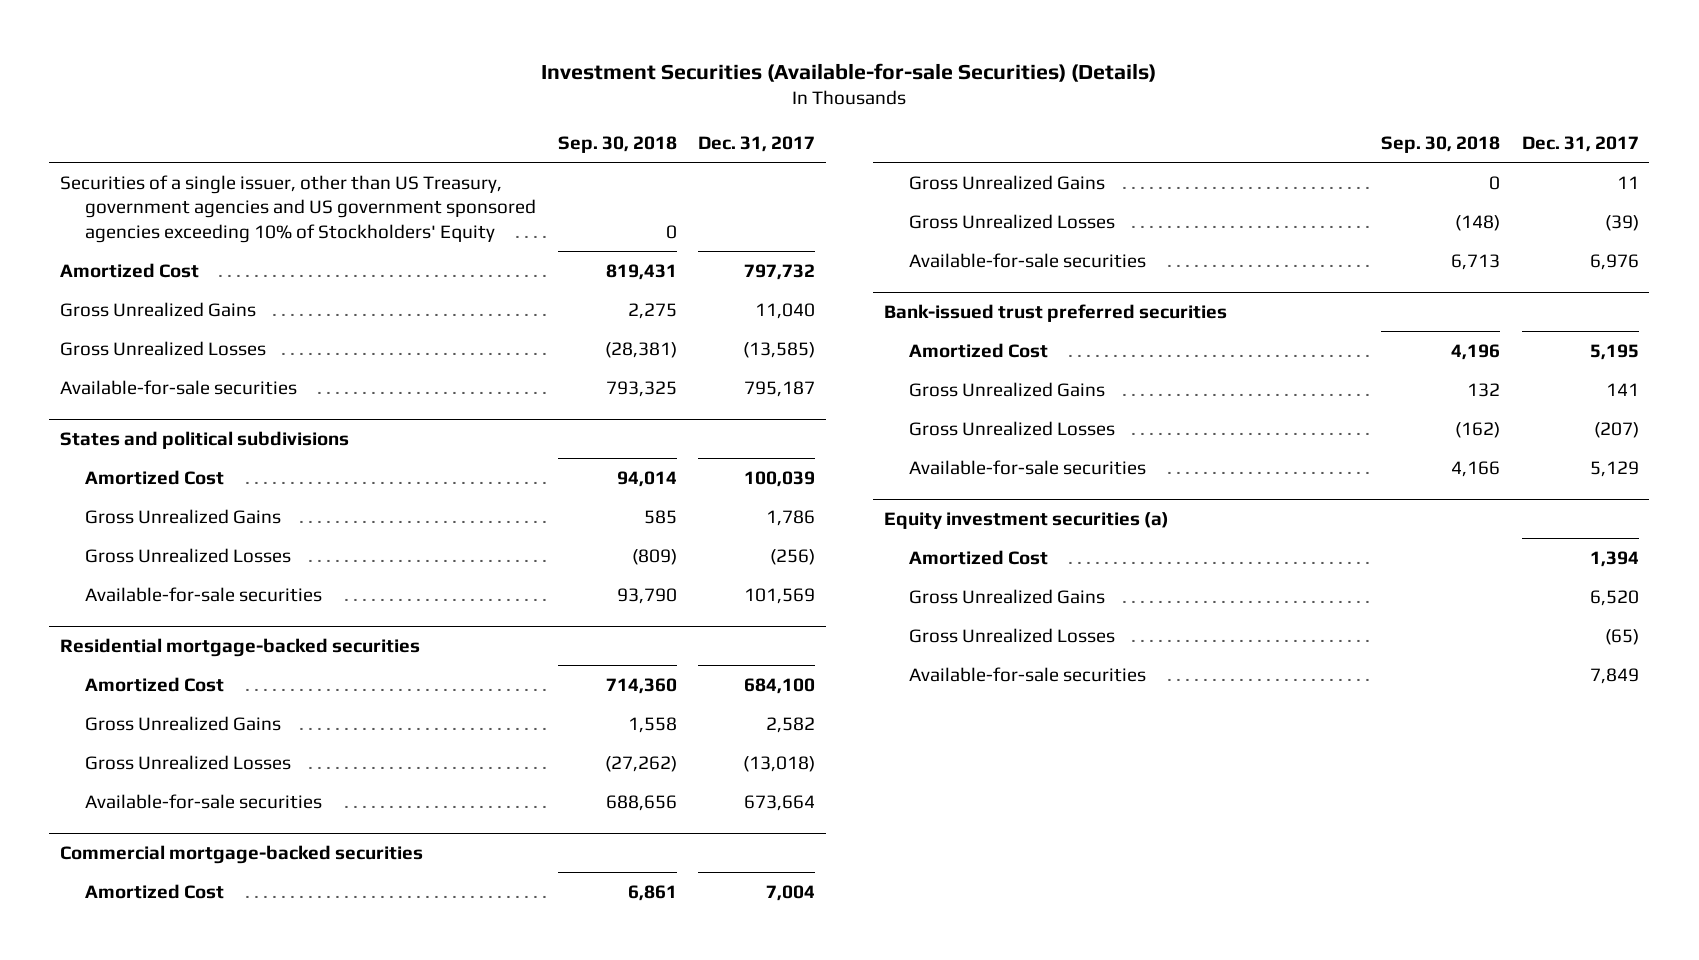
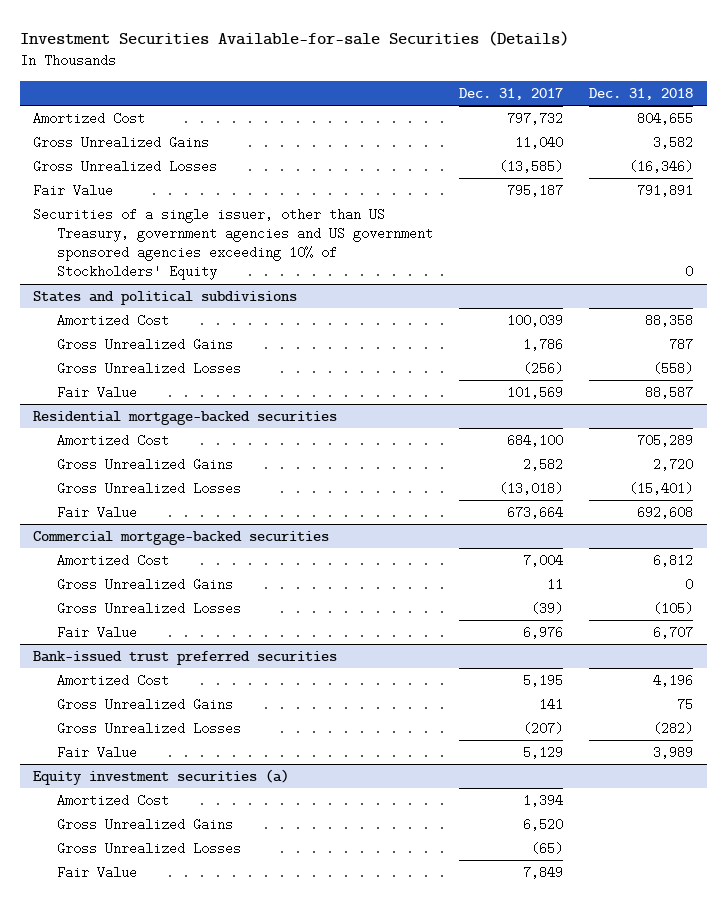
[541,62,1157,82] Investment Securities (Available-for-sale Securities) (Details) -> [19,31,569,47] Investment Securities Available-for-sale Securities (Details)
[557,135,677,153] Sep. 30, 2018 -> none
none -> [589,87,694,100] Dec. 31, 2018
[60,379,298,395] Available-for-sale securities -> [32,183,113,197] Fair Value
[60,174,537,243] Securities of a single issuer, other than US Treasury, government agencies and US government sponsored agencies exceeding 10% of Stockholders' Equity -> [32,207,433,281] Securities of a single issuer, other than US Treasury, government agencies and US government sponsored agencies exceeding 10% of Stockholders' Equity
[85,586,323,602] Available-for-sale securities -> [56,385,137,399] Fair Value
[85,793,323,809] Available-for-sale securities -> [56,505,137,519] Fair Value
[908,252,1146,268] Available-for-sale securities -> [56,625,137,639] Fair Value
[908,459,1146,475] Available-for-sale securities -> [56,745,137,759] Fair Value
[908,666,1146,682] Available-for-sale securities -> [56,865,137,879] Fair Value

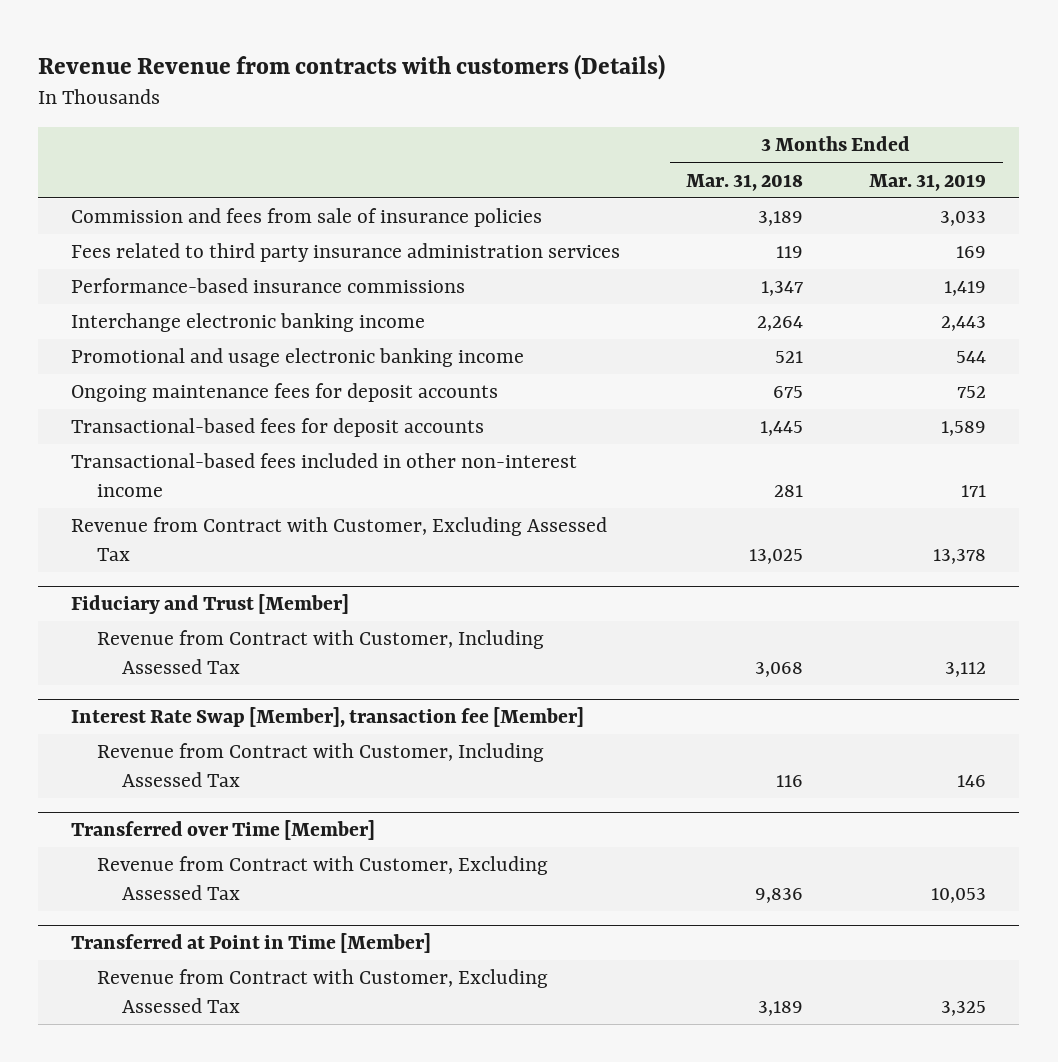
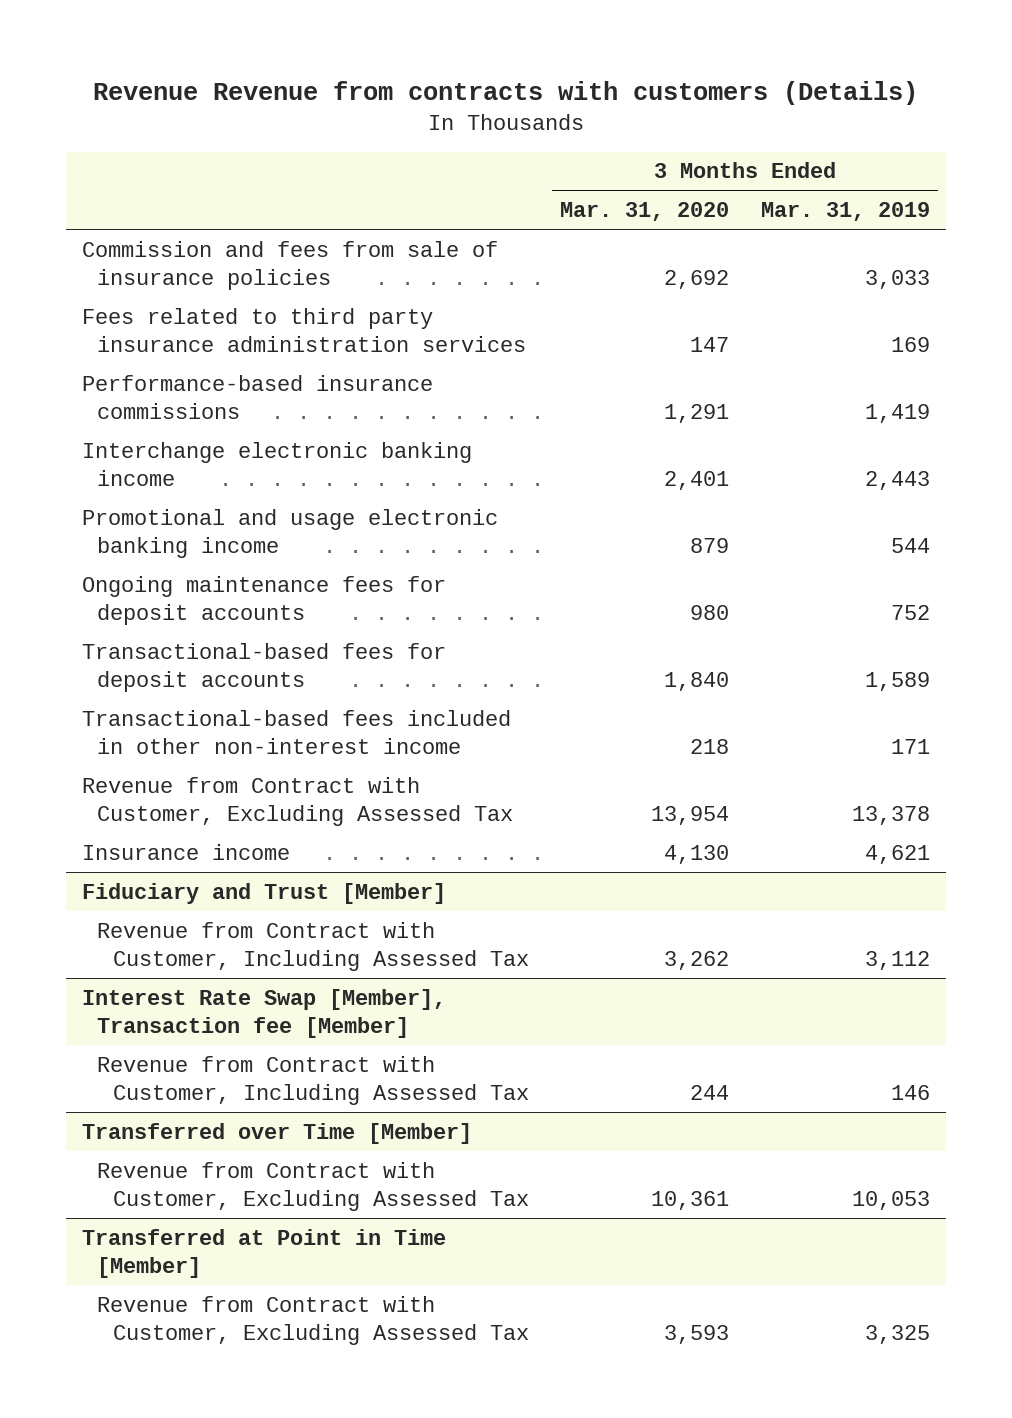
[686,173,804,191] Mar. 31, 2018 -> none
none -> [560,202,730,222] Mar. 31, 2020
none -> [81,843,290,860] Insurance income
[71,707,585,728] Interest Rate Swap [Member], transaction fee [Member] -> [81,988,446,1039] Interest Rate Swap [Member], Transaction fee [Member]

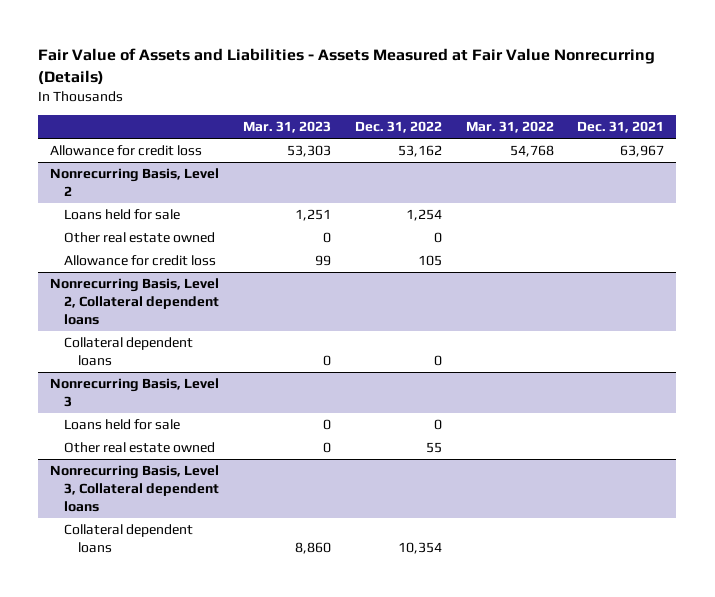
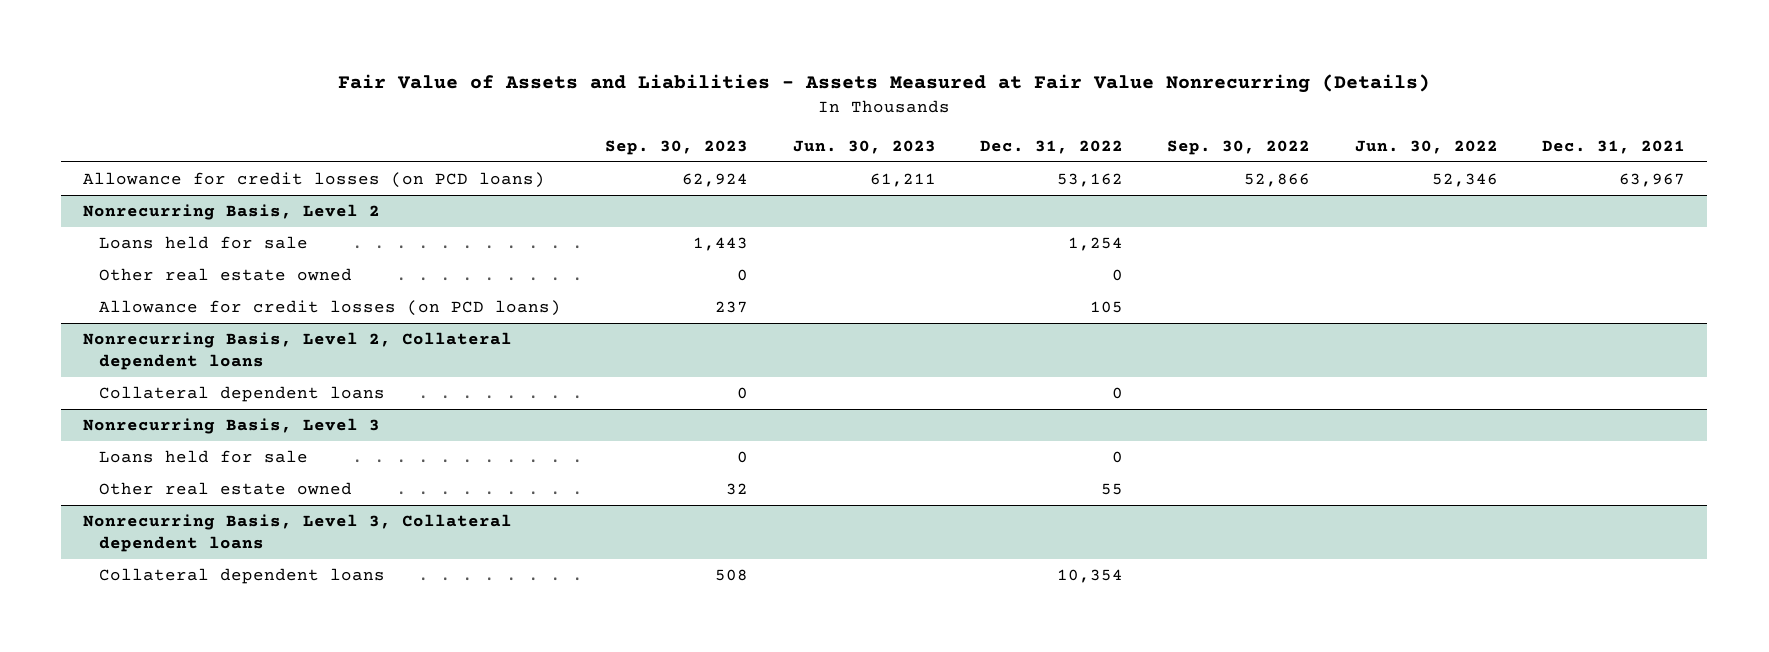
[243,121,332,134] Mar. 31, 2023 -> none
[465,121,554,134] Mar. 31, 2022 -> none
none -> [605,139,749,155] Sep. 30, 2023
none -> [792,139,936,154] Jun. 30, 2023
none -> [1167,139,1311,155] Sep. 30, 2022
none -> [1354,139,1498,154] Jun. 30, 2022
[50,145,203,157] Allowance for credit loss -> [83,172,546,189] Allowance for credit losses (on PCD loans)
[64,255,217,267] Allowance for credit loss -> [98,300,561,317] Allowance for credit losses (on PCD loans)

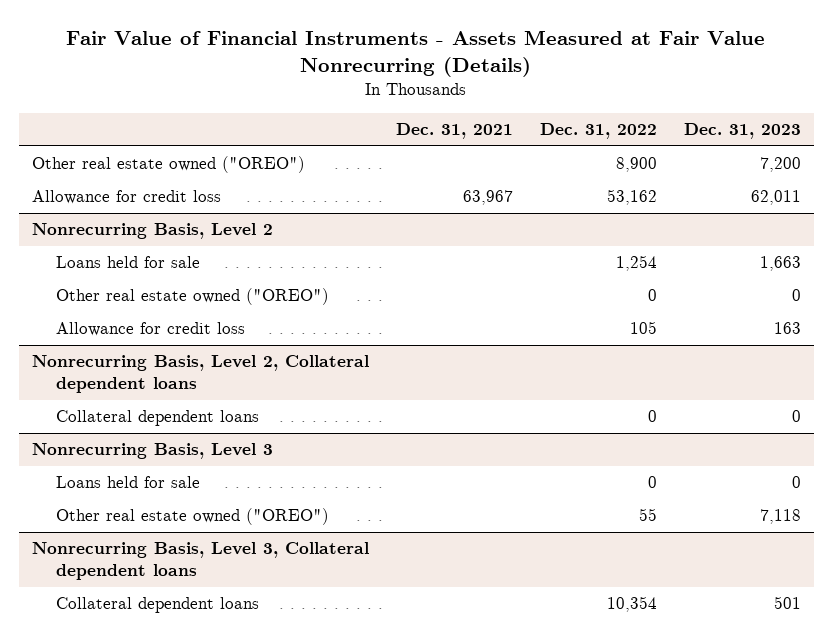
[338,74,1431,94] Fair Value of Assets and Liabilities - Assets Measured at Fair Value Nonrecurring (Details) -> [66,30,766,78] Fair Value of Financial Instruments - Assets Measured at Fair Value Nonrecurring (Details)
[605,139,749,155] Sep. 30, 2023 -> none
[792,139,936,154] Jun. 30, 2023 -> none
[1167,139,1311,155] Sep. 30, 2022 -> none
[1354,139,1498,154] Jun. 30, 2022 -> none
none -> [683,123,801,140] Dec. 31, 2023
none -> [32,156,306,174] Other real estate owned ("OREO")
[83,172,546,189] Allowance for credit losses (on PCD loans) -> [32,190,222,205] Allowance for credit loss
[98,268,352,282] Other real estate owned -> [55,288,329,306] Other real estate owned ("OREO")
[98,300,561,317] Allowance for credit losses (on PCD loans) -> [55,322,245,337] Allowance for credit loss
[98,482,352,496] Other real estate owned -> [55,508,329,526] Other real estate owned ("OREO")

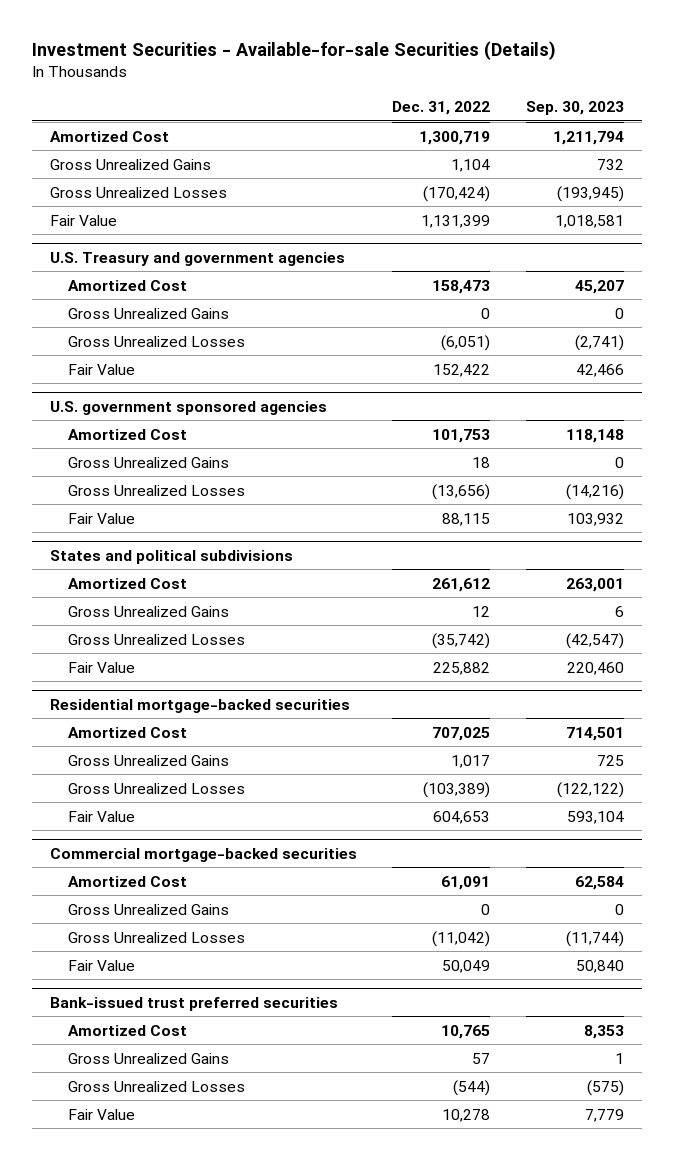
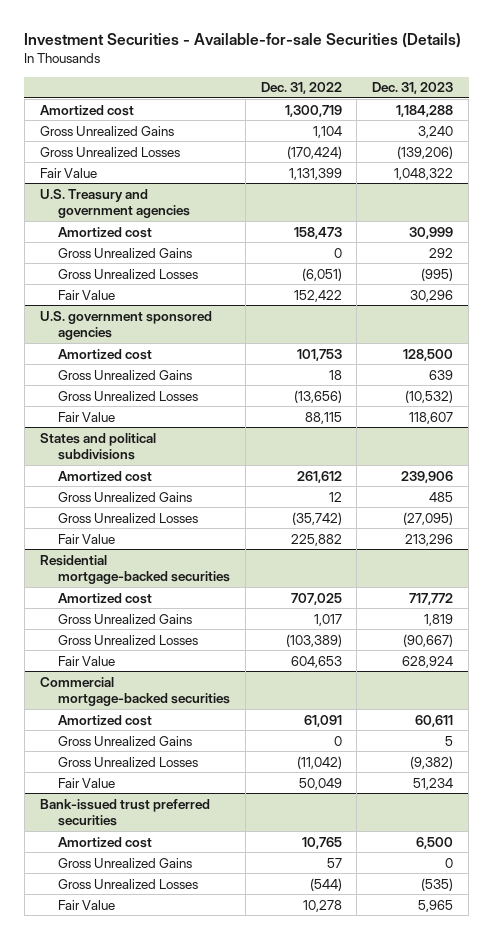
[526,100,625,115] Sep. 30, 2023 -> none
none -> [372,82,454,95] Dec. 31, 2023
[49,130,169,142] Amortized Cost -> [39,104,134,116] Amortized cost
[68,279,188,291] Amortized Cost -> [58,226,153,238] Amortized cost
[68,428,188,440] Amortized Cost -> [58,348,153,360] Amortized cost
[68,577,188,589] Amortized Cost -> [58,470,153,482] Amortized cost
[68,726,188,738] Amortized Cost -> [58,592,153,604] Amortized cost
[68,875,188,887] Amortized Cost -> [58,714,153,726] Amortized cost
[68,1024,188,1036] Amortized Cost -> [58,836,153,848] Amortized cost

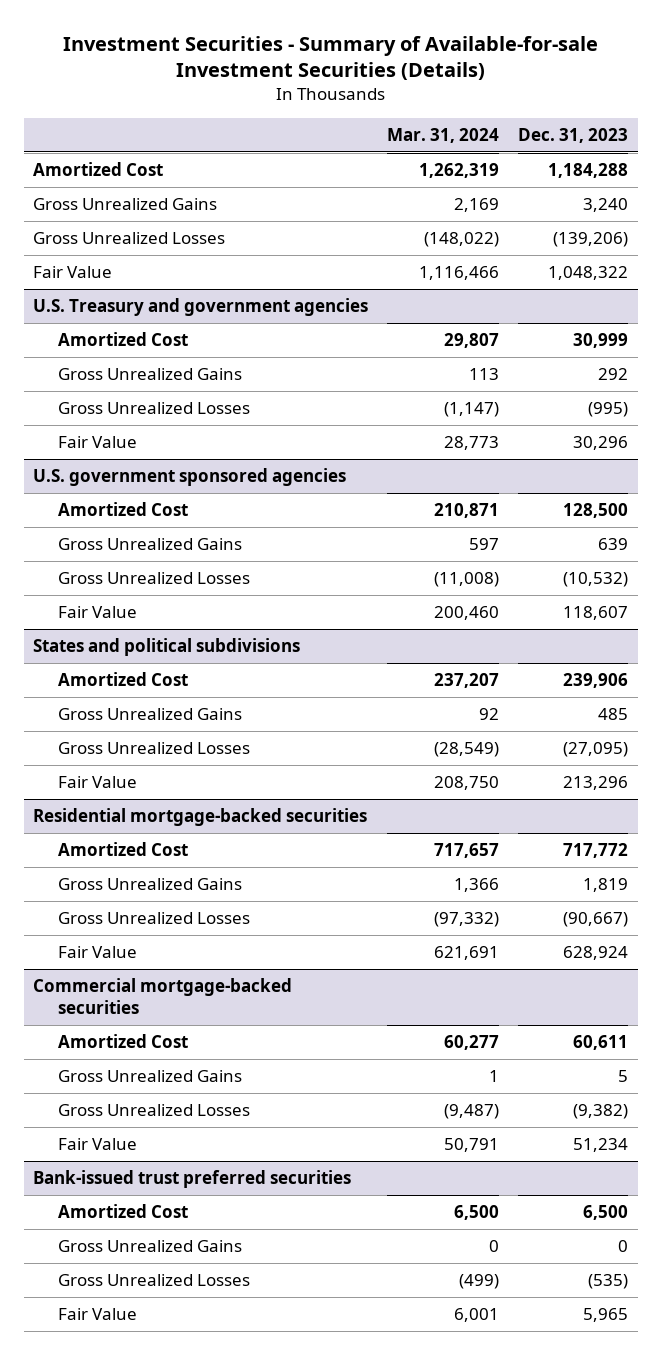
[24,33,462,49] Investment Securities - Available-for-sale Securities (Details) -> [62,35,598,81] Investment Securities - Summary of Available-for-sale Investment Securities (Details)
[260,82,342,95] Dec. 31, 2022 -> none
none -> [387,127,500,143] Mar. 31, 2024
[39,104,134,116] Amortized cost -> [33,162,164,177] Amortized Cost
[58,226,153,238] Amortized cost -> [58,332,189,347] Amortized Cost
[58,348,153,360] Amortized cost -> [58,502,189,517] Amortized Cost
[58,470,153,482] Amortized cost -> [58,672,189,687] Amortized Cost
[58,592,153,604] Amortized cost -> [58,842,189,857] Amortized Cost
[58,714,153,726] Amortized cost -> [58,1034,189,1049] Amortized Cost
[58,836,153,848] Amortized cost -> [58,1204,189,1219] Amortized Cost

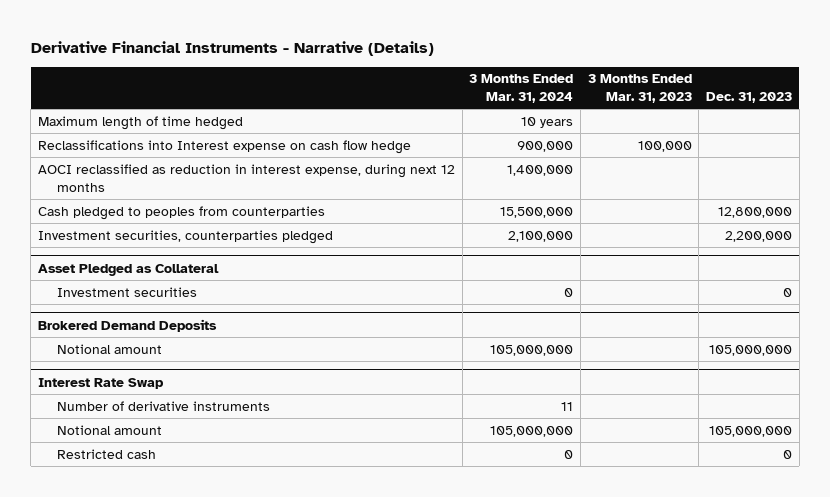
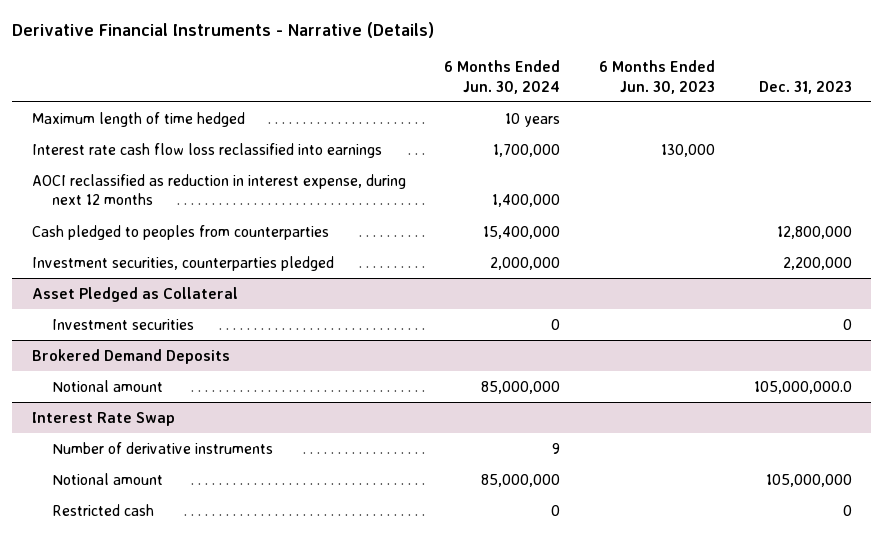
[469,74,574,104] 3 Months Ended Mar. 31, 2024 -> none
[587,74,692,104] 3 Months Ended Mar. 31, 2023 -> none
none -> [444,60,561,94] 6 Months Ended Jun. 30, 2024
none -> [599,60,716,94] 6 Months Ended Jun. 30, 2023
[37,139,411,154] Reclassifications into Interest expense on cash flow hedge -> none
none -> [31,142,382,158] Interest rate cash flow loss reclassified into earnings
[708,344,792,356] 105,000,000 -> [753,380,852,394] 105,000,000.0

